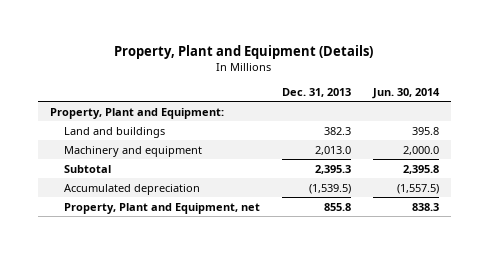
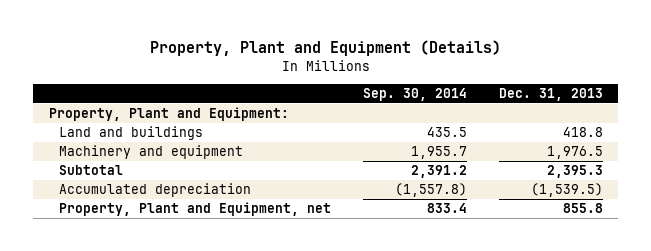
[372,87,441,99] Jun. 30, 2014 -> none
none -> [362,88,467,102] Sep. 30, 2014
[323,126,351,135] 382.3 -> [562,127,603,138] 418.8
[314,145,351,155] 2,013.0 -> [546,146,603,160] 1,976.5

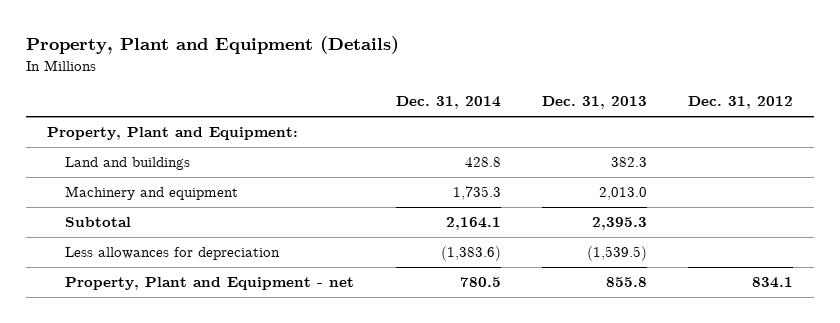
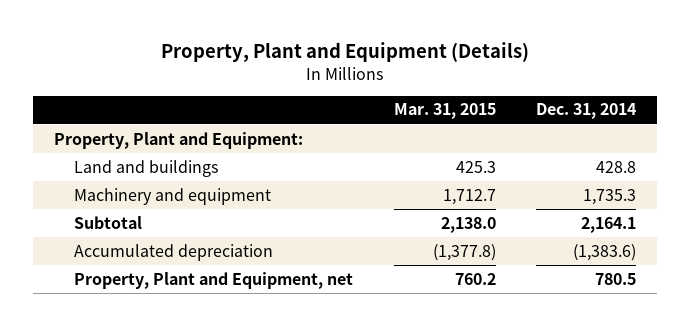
[541,96,647,110] Dec. 31, 2013 -> none
[688,96,794,110] Dec. 31, 2012 -> none
none -> [393,103,496,120] Mar. 31, 2015
[65,247,281,261] Less allowances for depreciation -> [73,243,273,261] Accumulated depreciation
[65,277,355,291] Property, Plant and Equipment - net -> [73,271,353,289] Property, Plant and Equipment, net

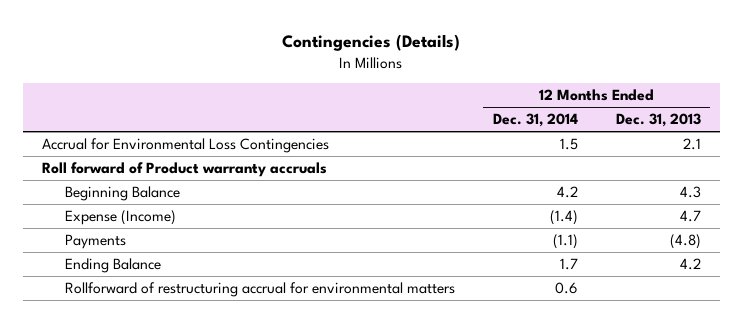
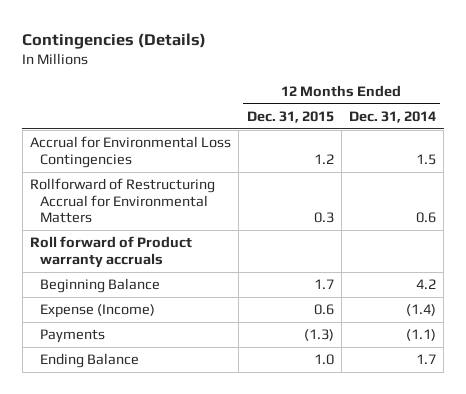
[615,113,701,128] Dec. 31, 2013 -> none
none -> [246,110,334,123] Dec. 31, 2015
none -> [30,178,216,224] Rollforward of Restructuring Accrual for Environmental Matters
[64,282,455,298] Rollforward of restructuring accrual for environmental matters -> none

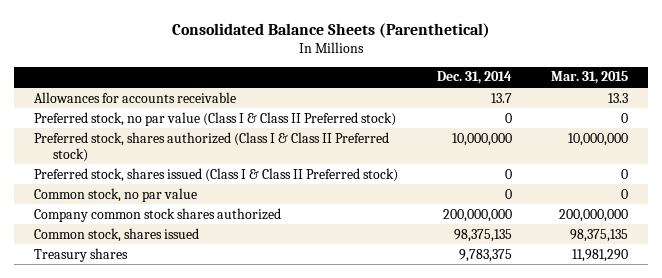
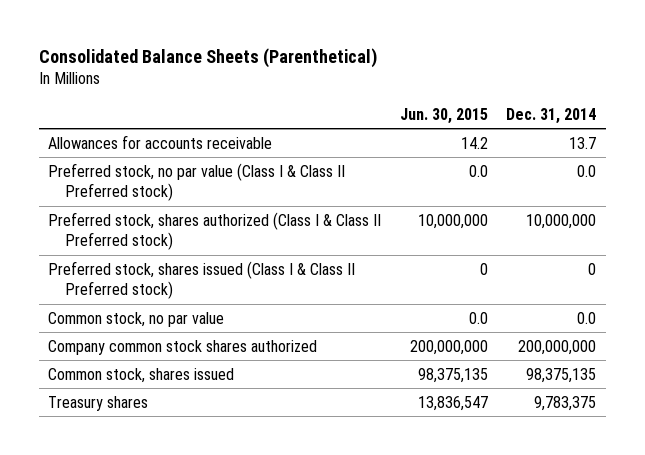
[551,71,629,85] Mar. 31, 2015 -> none
none -> [399,107,488,124] Jun. 30, 2015
[504,112,512,123] 0 -> [577,164,597,177] 0.0
[504,188,512,199] 0 -> [577,311,597,324] 0.0

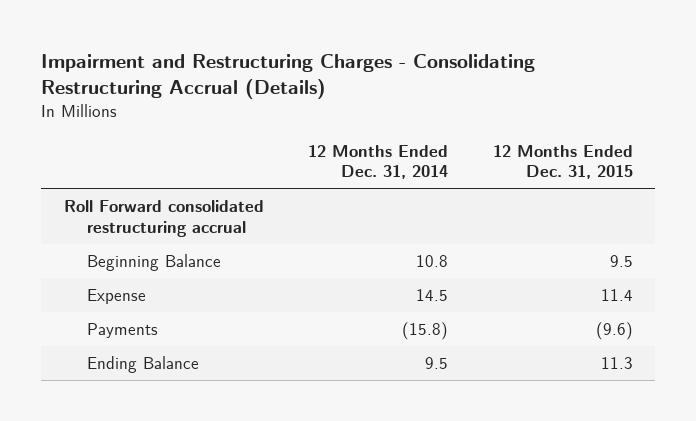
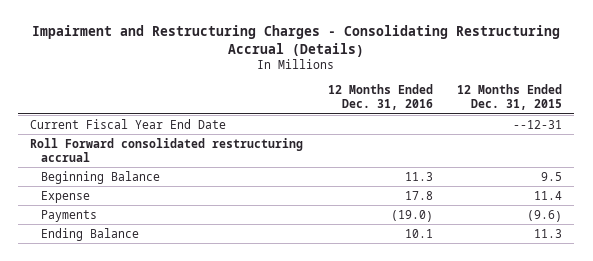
[308,144,449,180] 12 Months Ended Dec. 31, 2014 -> none
none -> [327,84,433,111] 12 Months Ended Dec. 31, 2016
none -> [30,118,227,129] Current Fiscal Year End Date

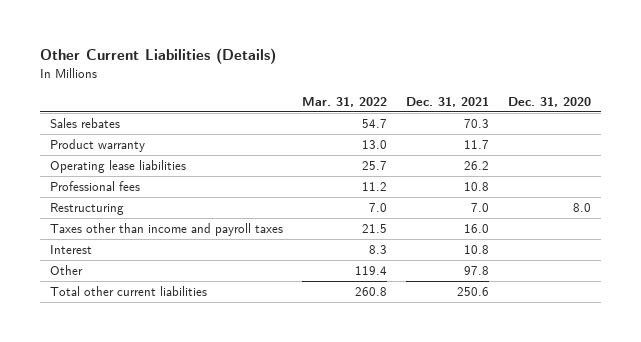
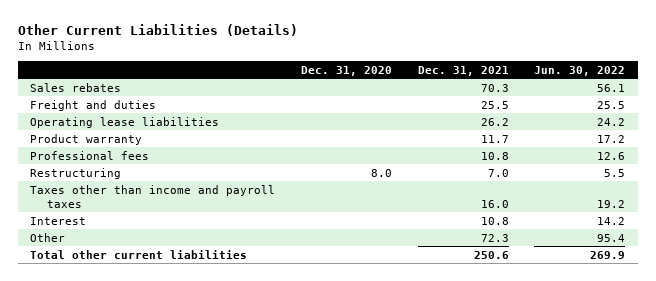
[302,96,388,107] Mar. 31, 2022 -> none
none -> [534,65,626,76] Jun. 30, 2022
none -> [30,99,157,111] Freight and duties
[49,139,145,153] Product warranty -> [30,133,143,145] Product warranty
[464,266,490,276] 97.8 -> [480,233,509,242] 72.3

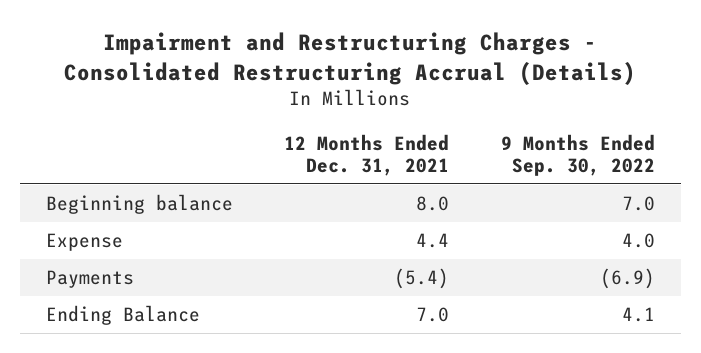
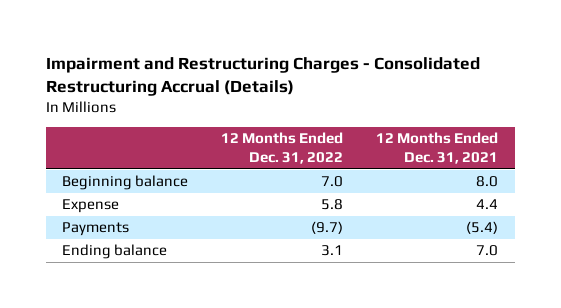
[500,133,655,176] 9 Months Ended Sep. 30, 2022 -> none
none -> [221,132,344,164] 12 Months Ended Dec. 31, 2022
[46,305,201,326] Ending Balance -> [62,244,168,260] Ending balance

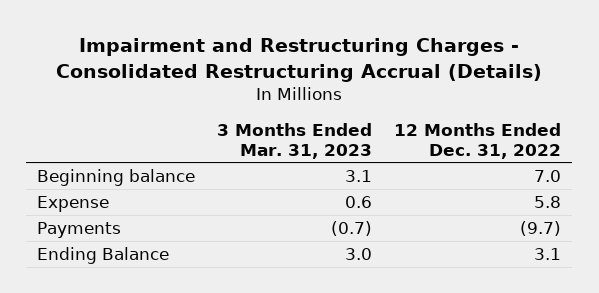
[376,132,499,164] 12 Months Ended Dec. 31, 2021 -> none
none -> [217,122,373,159] 3 Months Ended Mar. 31, 2023
[62,244,168,260] Ending balance -> [37,246,170,264] Ending Balance

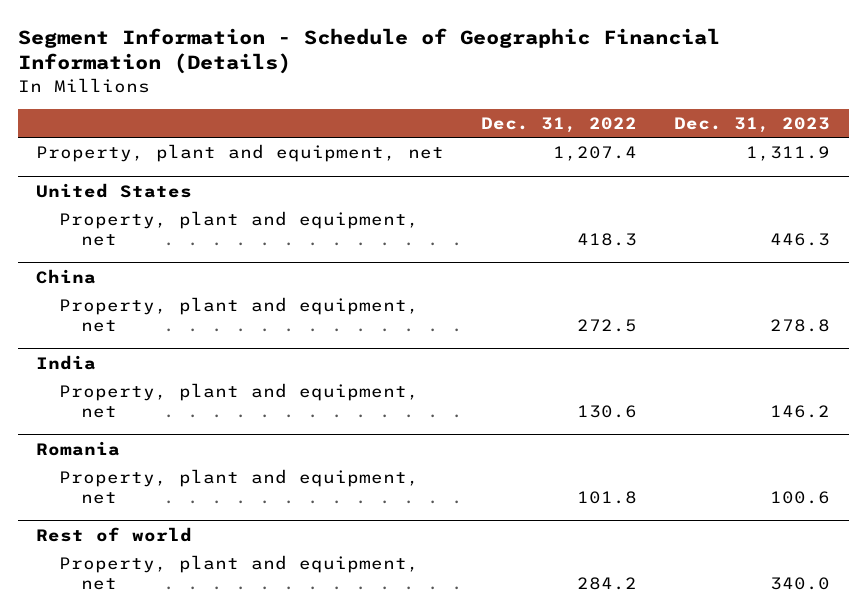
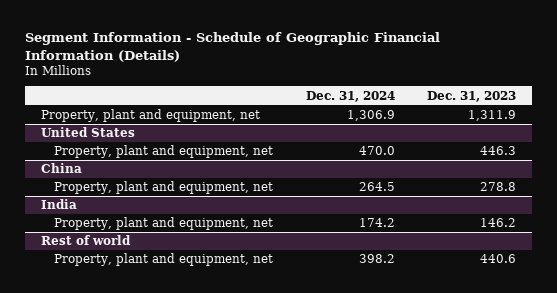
[481,116,638,133] Dec. 31, 2022 -> none
none -> [305,90,395,102] Dec. 31, 2024
[36,440,121,456] Romania -> none
[58,469,419,504] Property, plant and equipment, net -> none
[770,576,831,590] 340.0 -> [480,254,517,264] 440.6

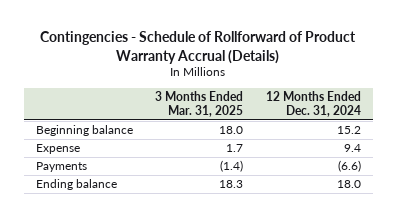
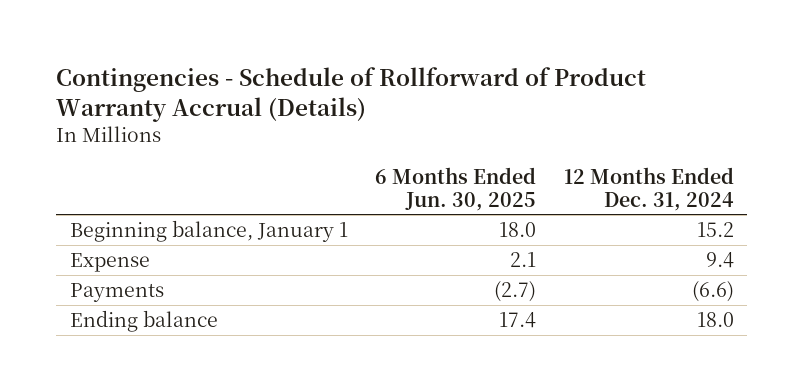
[155,91,244,118] 3 Months Ended Mar. 31, 2025 -> none
none -> [375,166,537,211] 6 Months Ended Jun. 30, 2025
[35,125,133,137] Beginning balance -> [69,220,348,243] Beginning balance, January 1

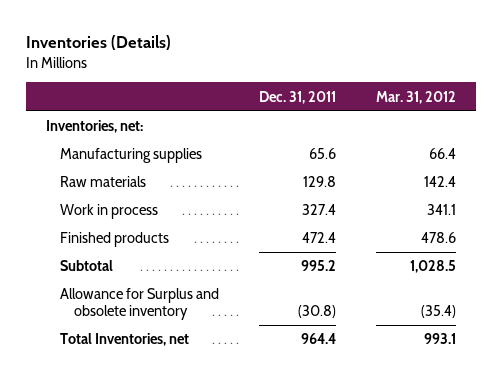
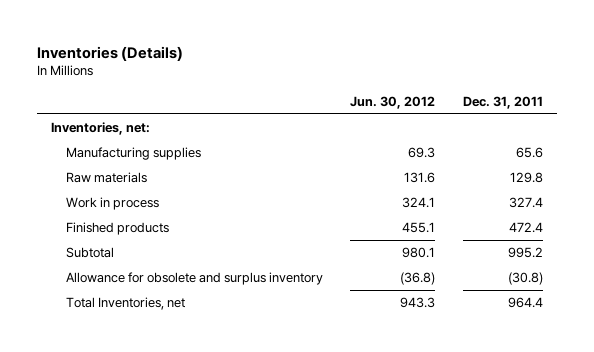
[375,90,456,104] Mar. 31, 2012 -> none
none -> [350,95,436,109] Jun. 30, 2012
[59,288,219,321] Allowance for Surplus and obsolete inventory -> [65,272,323,286] Allowance for obsolete and surplus inventory

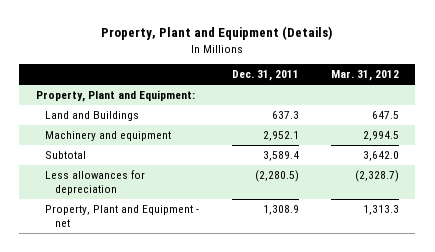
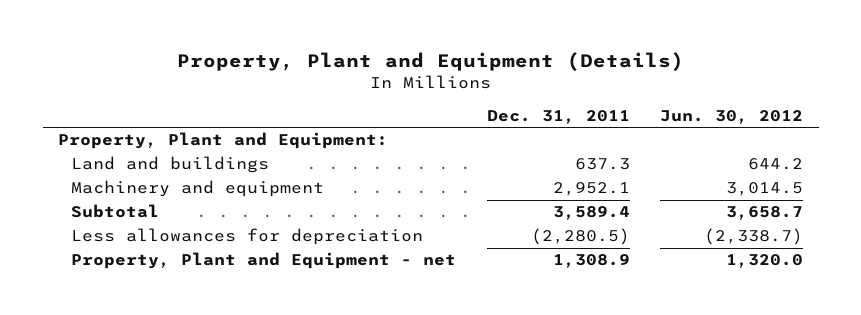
[331,70,400,82] Mar. 31, 2012 -> none
none -> [660,109,804,124] Jun. 30, 2012
[45,111,140,122] Land and Buildings -> [70,156,269,174] Land and buildings

